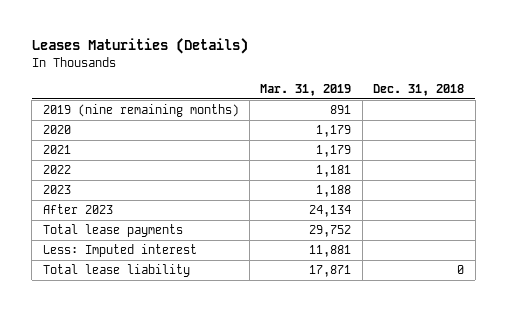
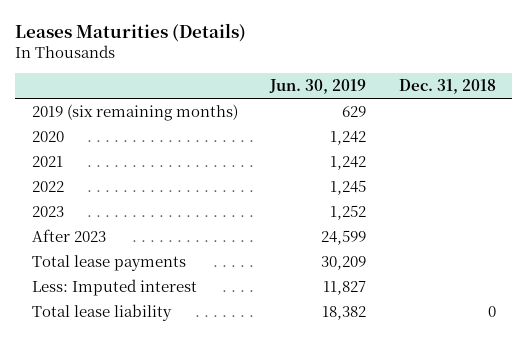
[260,83,352,96] Mar. 31, 2019 -> none
none -> [269,79,367,95] Jun. 30, 2019
[42,104,239,118] 2019 (nine remaining months) -> [31,103,238,121] 2019 (six remaining months)

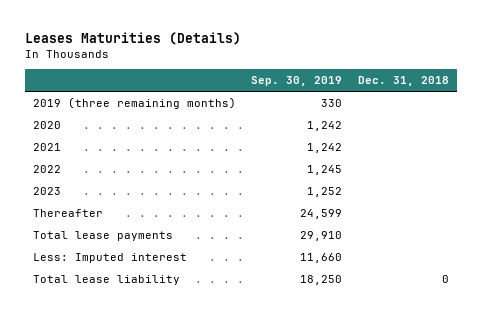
[269,79,367,95] Jun. 30, 2019 -> none
none -> [251,75,343,86] Sep. 30, 2019
[31,103,238,121] 2019 (six remaining months) -> [33,97,237,110] 2019 (three remaining months)
[31,228,106,242] After 2023 -> [33,209,104,218] Thereafter

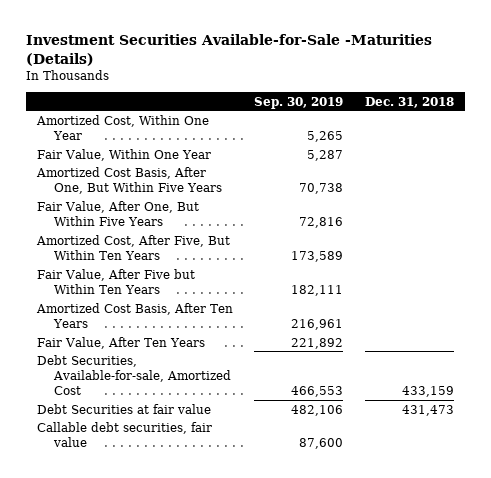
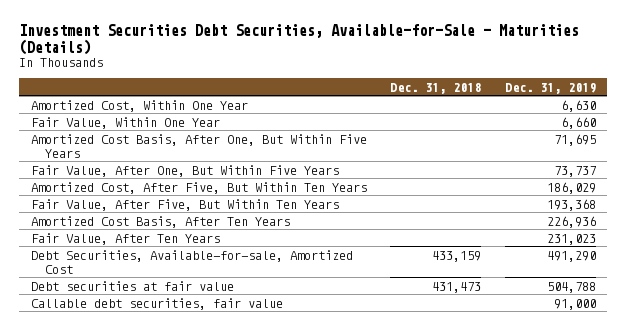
[25,33,432,66] Investment Securities Available-for-Sale -Maturities (Details) -> [19,24,580,55] Investment Securities Debt Securities, Available-for-Sale - Maturities (Details)
[254,96,344,109] Sep. 30, 2019 -> none
none -> [504,82,596,94] Dec. 31, 2019
[36,268,195,294] Fair Value, After Five but Within Ten Years -> [31,198,340,211] Fair Value, After Five, But Within Ten Years
[36,403,211,414] Debt Securities at fair value -> [31,280,235,291] Debt securities at fair value

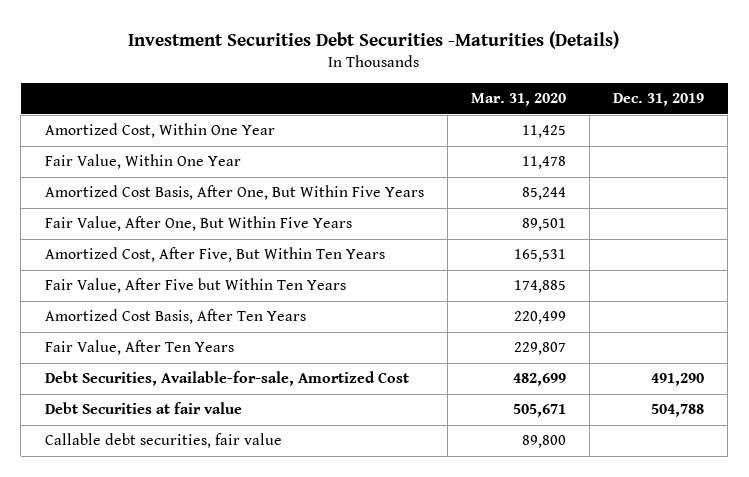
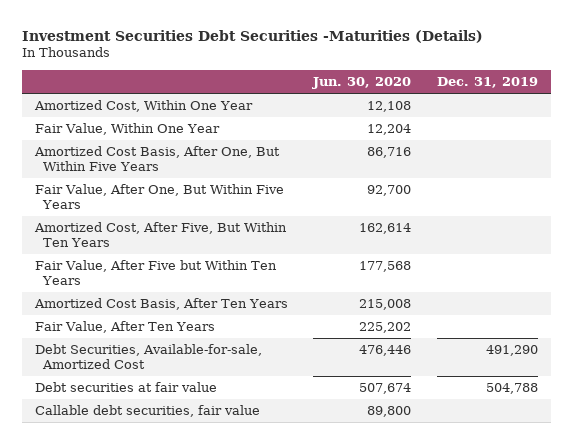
[470,93,566,107] Mar. 31, 2020 -> none
none -> [312,76,412,89] Jun. 30, 2020
[44,402,242,415] Debt Securities at fair value -> [34,382,217,393] Debt securities at fair value

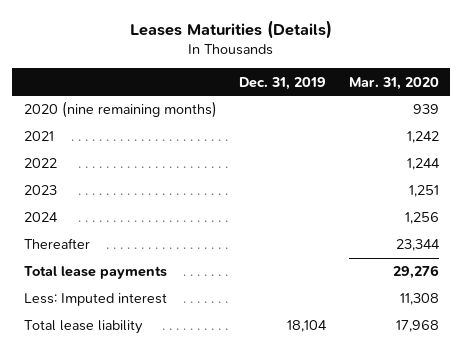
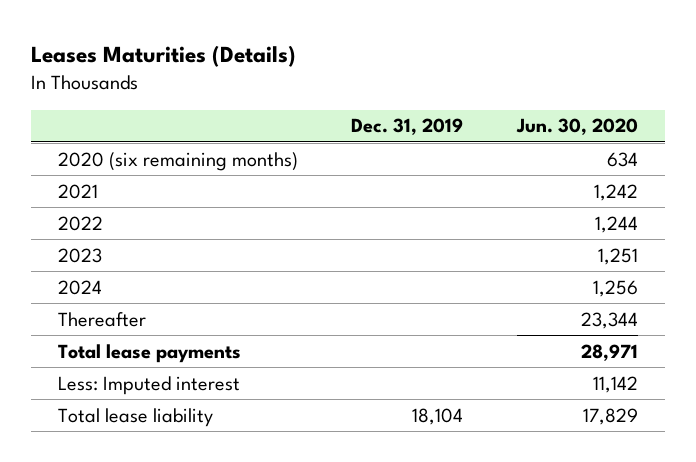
[349,76,440,90] Mar. 31, 2020 -> none
none -> [515,118,638,136] Jun. 30, 2020
[23,101,217,119] 2020 (nine remaining months) -> [57,151,298,171] 2020 (six remaining months)

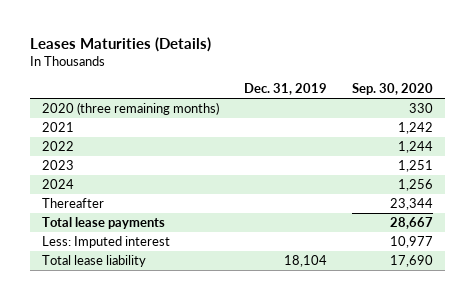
[515,118,638,136] Jun. 30, 2020 -> none
none -> [351,83,433,96] Sep. 30, 2020
[57,151,298,171] 2020 (six remaining months) -> [42,102,220,116] 2020 (three remaining months)

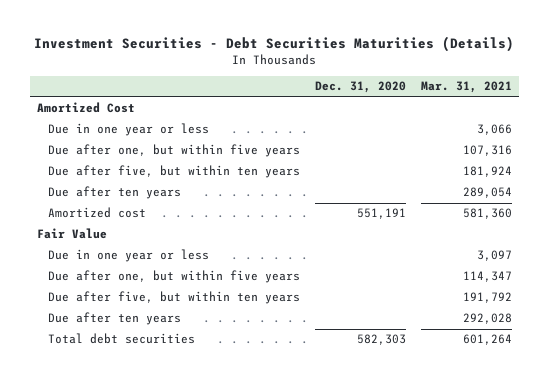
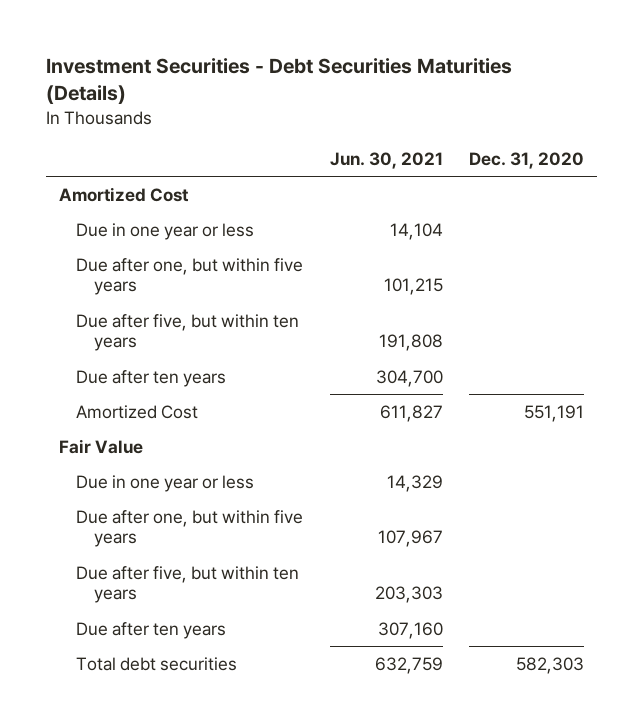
[420,81,512,94] Mar. 31, 2021 -> none
none -> [329,152,443,170] Jun. 30, 2021
[48,207,147,219] Amortized cost -> [76,404,199,419] Amortized Cost

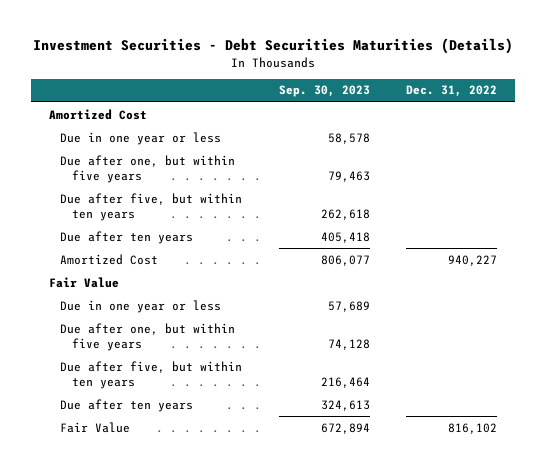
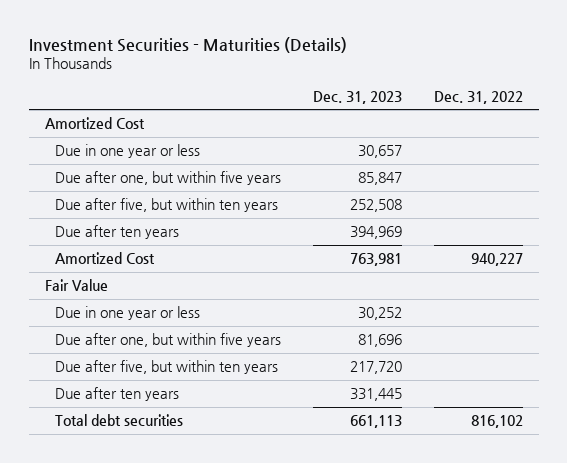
[33,38,514,55] Investment Securities - Debt Securities Maturities (Details) -> [28,37,347,54] Investment Securities - Maturities (Details)
[278,85,370,98] Sep. 30, 2023 -> none
none -> [312,90,402,104] Dec. 31, 2023
[60,421,131,433] Fair Value -> [55,414,184,427] Total debt securities

